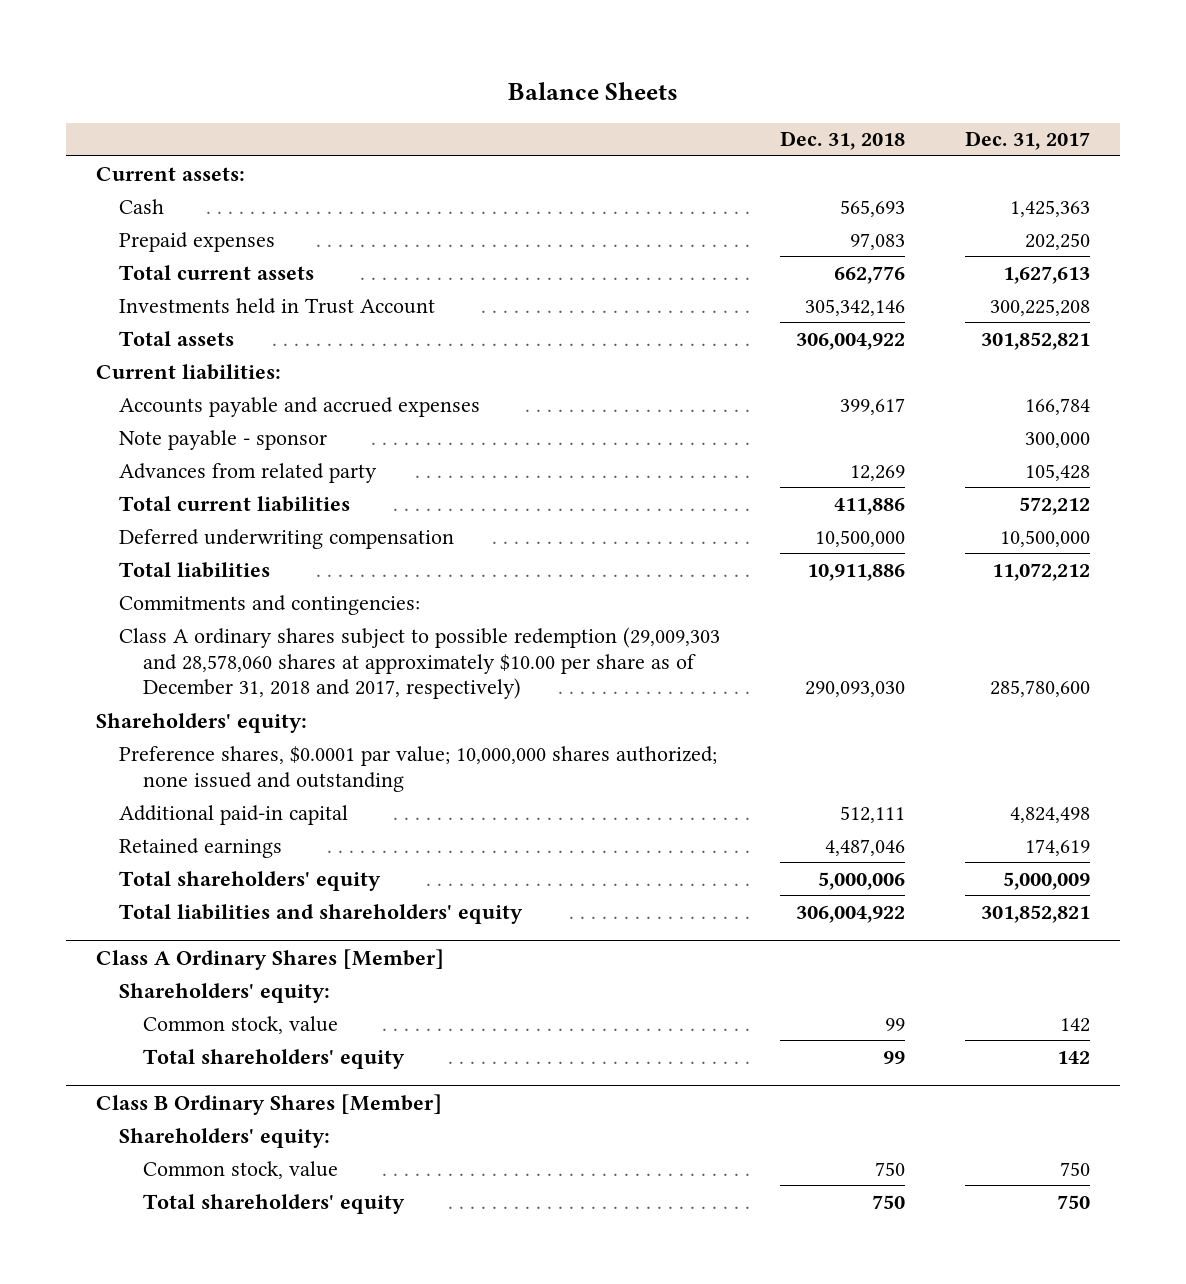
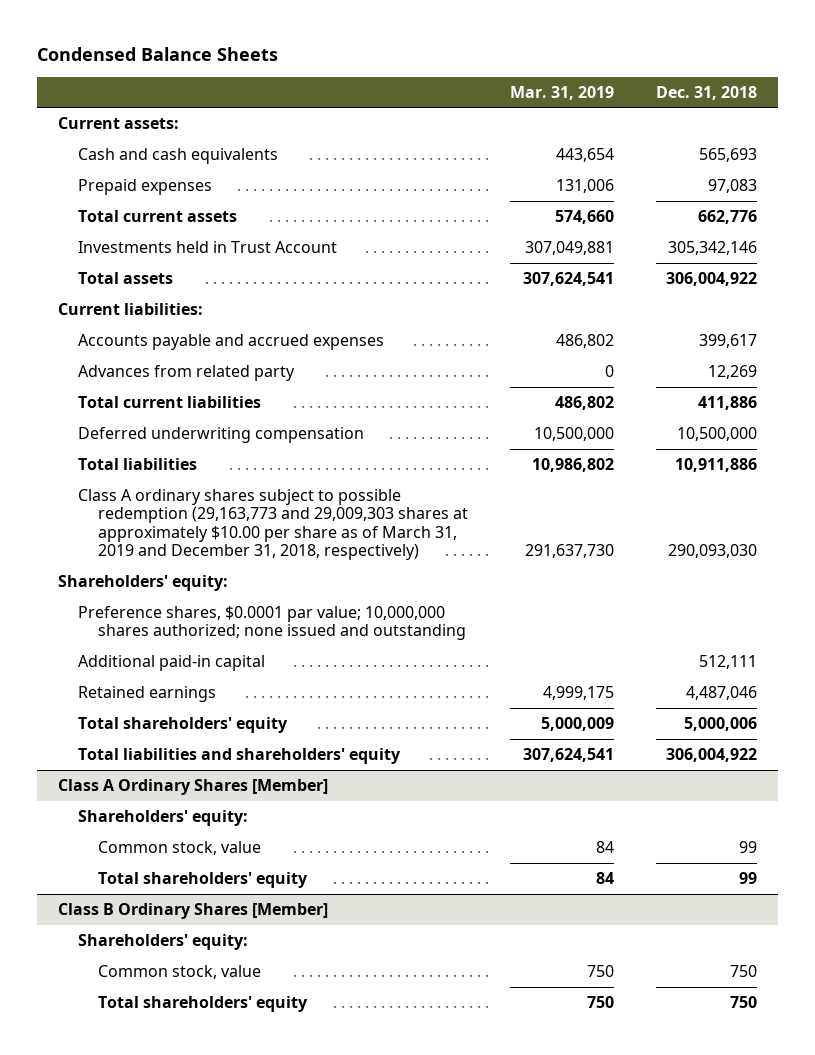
[508,82,679,101] Balance Sheets -> [36,47,278,62] Condensed Balance Sheets
[965,131,1091,151] Dec. 31, 2017 -> none
none -> [510,85,615,100] Mar. 31, 2019
[119,198,165,214] Cash -> [77,147,278,164] Cash and cash equivalents
[119,429,328,450] Note payable - sponsor -> none
[119,594,421,615] Commitments and contingencies: -> none
[119,626,721,700] Class A ordinary shares subject to possible redemption (29,009,303 and 28,578,060 shares at approximately $10.00 per share as of December 31, 2018 and 2017, respectively) -> [77,488,469,561] Class A ordinary shares subject to possible redemption (29,163,773 and 29,009,303 shares at approximately $10.00 per share as of March 31, 2019 and December 31, 2018, respectively)

